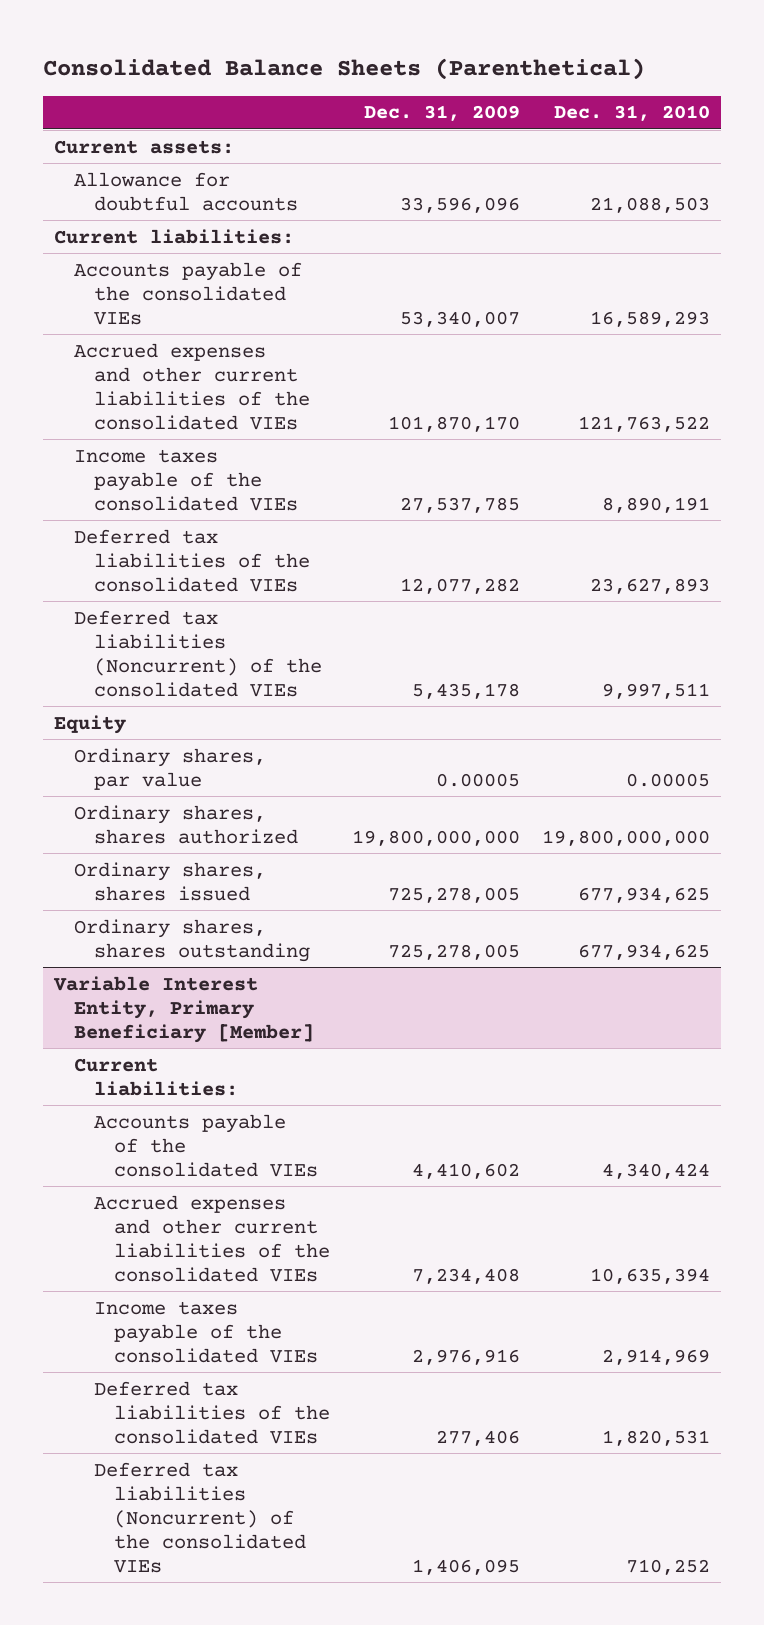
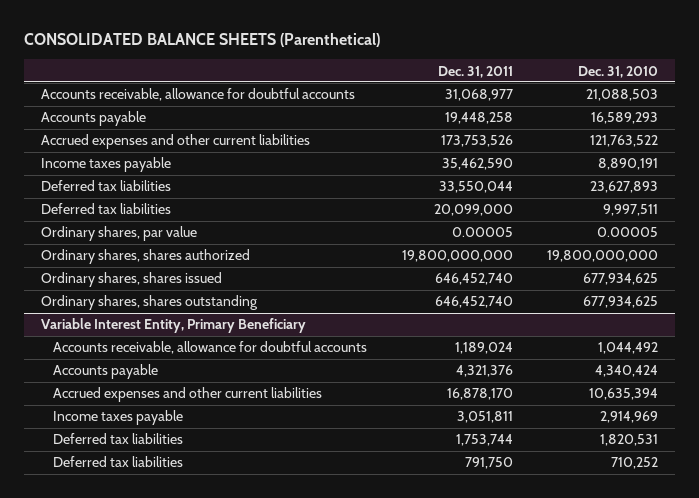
[42,58,645,81] Consolidated Balance Sheets (Parenthetical) -> [23,33,380,48] CONSOLIDATED BALANCE SHEETS (Parenthetical)
[363,105,520,122] Dec. 31, 2009 -> none
none -> [437,65,513,78] Dec. 31, 2011
[53,139,234,154] Current assets: -> none
[53,228,294,244] Current liabilities: -> none
[53,714,126,734] Equity -> none
[73,171,298,211] Allowance for doubtful accounts -> [41,88,356,102] Accounts receivable, allowance for doubtful accounts
[73,261,302,325] Accounts payable of the consolidated VIEs -> [41,111,147,127] Accounts payable
[73,342,310,430] Accrued expenses and other current liabilities of the consolidated VIEs -> [41,134,311,150] Accrued expenses and other current liabilities
[73,448,298,511] Income taxes payable of the consolidated VIEs -> [41,157,172,173] Income taxes payable
[73,528,310,592] Deferred tax liabilities of the consolidated VIEs -> [41,180,172,192] Deferred tax liabilities
[73,609,322,697] Deferred tax liabilities (Noncurrent) of the consolidated VIEs -> [41,203,172,215] Deferred tax liabilities
[73,1057,238,1096] Current liabilities: -> none
[52,975,314,1043] Variable Interest Entity, Primary Beneficiary [Member] -> [41,318,307,334] Variable Interest Entity, Primary Beneficiary
none -> [53,341,368,355] Accounts receivable, allowance for doubtful accounts
[93,1113,318,1177] Accounts payable of the consolidated VIEs -> [53,364,159,380] Accounts payable
[93,1194,330,1282] Accrued expenses and other current liabilities of the consolidated VIEs -> [53,387,323,403] Accrued expenses and other current liabilities
[93,1300,318,1363] Income taxes payable of the consolidated VIEs -> [53,410,184,426] Income taxes payable
[93,1380,330,1444] Deferred tax liabilities of the consolidated VIEs -> [53,433,184,445] Deferred tax liabilities
[93,1461,306,1573] Deferred tax liabilities (Noncurrent) of the consolidated VIEs -> [53,456,184,468] Deferred tax liabilities

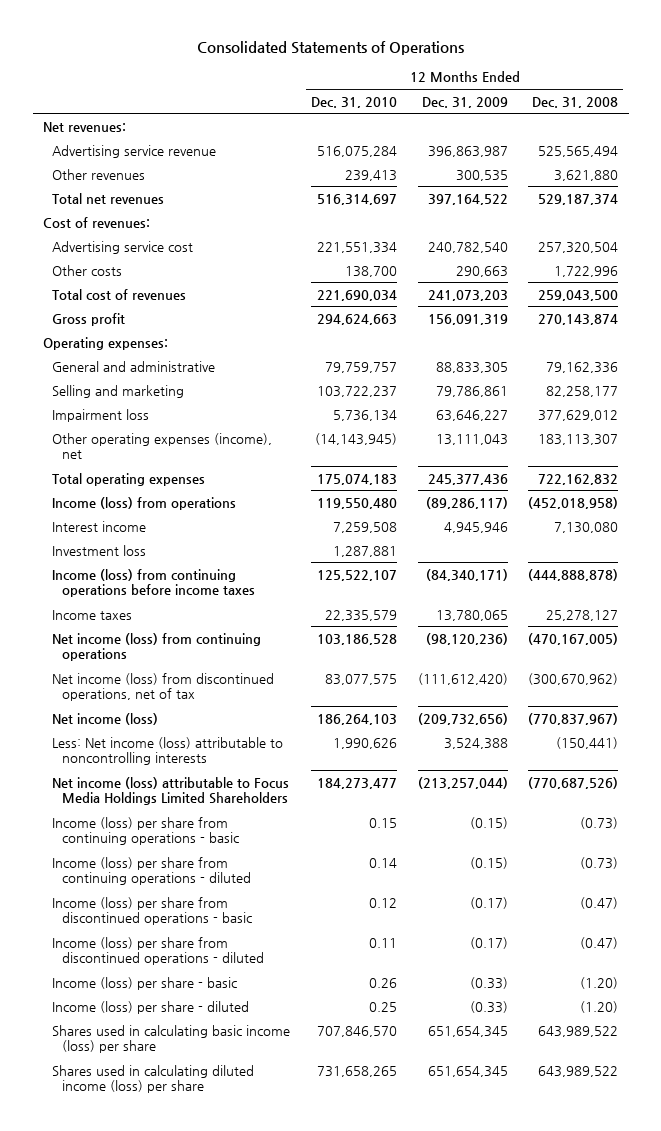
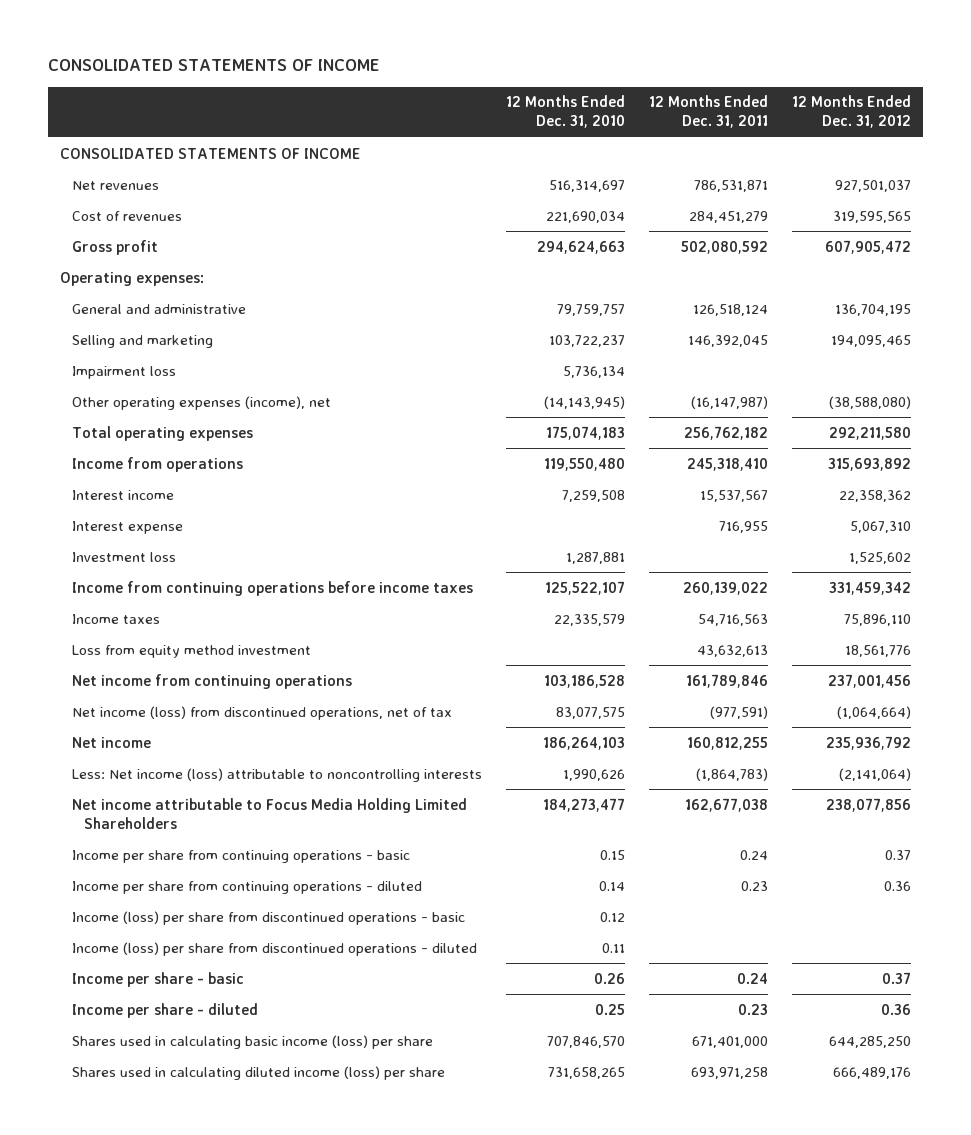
[196,41,464,56] Consolidated Statements of Operations -> [47,59,380,72] CONSOLIDATED STATEMENTS OF INCOME
[421,96,508,108] Dec. 31, 2009 -> none
[532,96,619,108] Dec. 31, 2008 -> none
none -> [649,95,769,129] 12 Months Ended Dec. 31, 2011
none -> [792,95,912,129] 12 Months Ended Dec. 31, 2012
[43,121,127,132] Net revenues: -> none
[52,144,217,158] Advertising service revenue -> none
[52,168,146,180] Other revenues -> none
[43,216,151,228] Cost of revenues: -> none
[52,240,194,254] Advertising service cost -> none
[52,264,123,276] Other costs -> none
none -> [59,147,361,159] CONSOLIDATED STATEMENTS OF INCOME
[52,192,165,204] Total net revenues -> [71,180,159,190] Net revenues
[52,288,187,300] Total cost of revenues -> [71,210,182,221] Cost of revenues
[52,496,237,510] Income (loss) from operations -> [71,456,243,472] Income from operations
none -> [71,520,183,534] Interest expense
[52,568,255,598] Income (loss) from continuing operations before income taxes -> [71,580,473,596] Income from continuing operations before income taxes
none -> [71,644,311,658] Loss from equity method investment
[52,632,262,662] Net income (loss) from continuing operations -> [71,673,352,689] Net income from continuing operations
[52,712,159,725] Net income (loss) -> [71,736,151,748] Net income
[52,776,290,806] Net income (loss) attributable to Focus Media Holdings Limited Shareholders -> [71,797,467,829] Net income attributable to Focus Media Holding Limited Shareholders
[52,816,239,846] Income (loss) per share from continuing operations - basic -> [71,849,410,863] Income per share from continuing operations - basic
[52,856,251,886] Income (loss) per share from continuing operations - diluted -> [71,880,422,894] Income per share from continuing operations - diluted
[52,976,238,990] Income (loss) per share - basic -> [71,971,244,987] Income per share - basic
[52,1000,250,1014] Income (loss) per share - diluted -> [71,1002,258,1018] Income per share - diluted

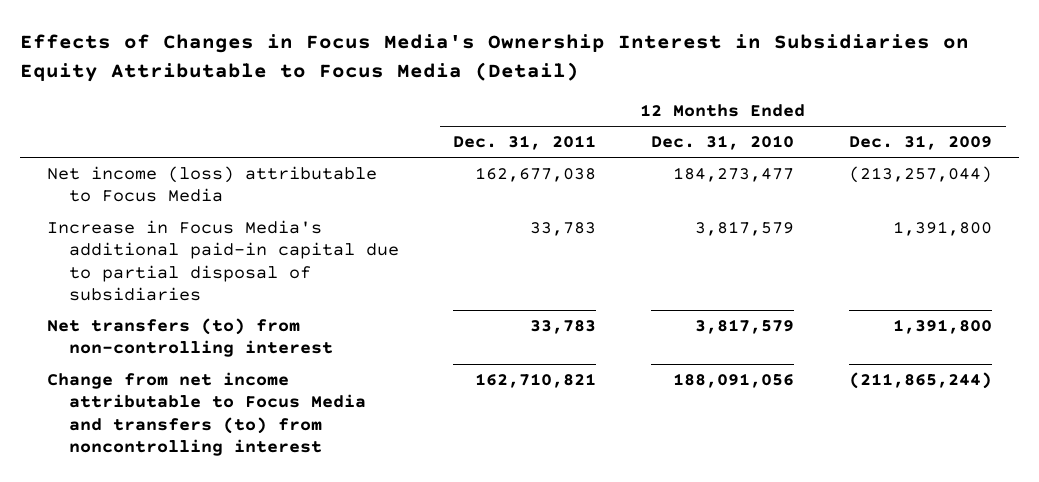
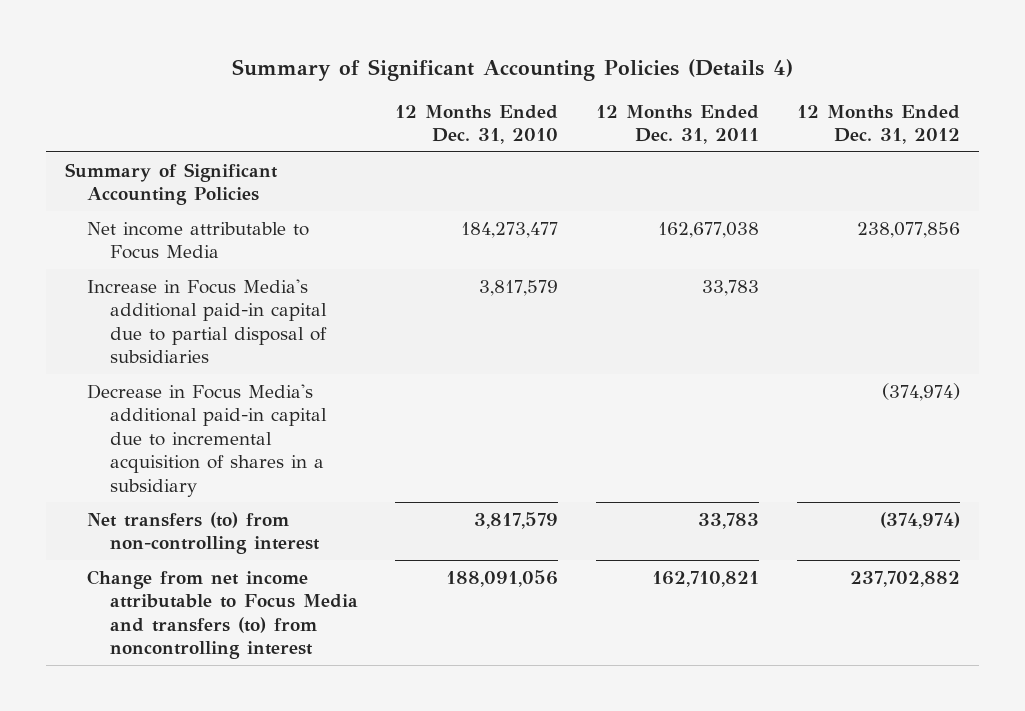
[19,34,969,82] Effects of Changes in Focus Media's Ownership Interest in Subsidiaries on Equity Attributable to Focus Media (Detail) -> [232,59,794,82] Summary of Significant Accounting Policies (Details 4)
[849,135,993,151] Dec. 31, 2009 -> none
none -> [796,104,960,145] 12 Months Ended Dec. 31, 2012
none -> [65,162,279,206] Summary of Significant Accounting Policies
[47,165,378,203] Net income (loss) attributable to Focus Media -> [87,221,310,260] Net income attributable to Focus Media
none -> [87,383,327,497] Decrease in Focus Media's additional paid-in capital due to incremental acquisition of shares in a subsidiary

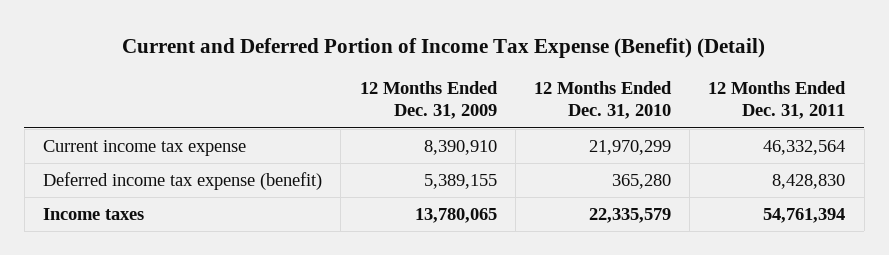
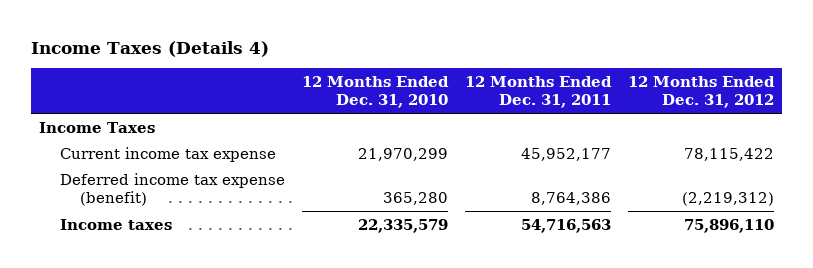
[122,37,766,58] Current and Deferred Portion of Income Tax Expense (Benefit) (Detail) -> [30,40,269,57] Income Taxes (Details 4)
[359,81,498,120] 12 Months Ended Dec. 31, 2009 -> none
none -> [627,76,775,109] 12 Months Ended Dec. 31, 2012
none -> [39,121,156,133] Income Taxes
[763,140,846,156] 46,332,564 -> [520,147,611,161] 45,952,177
[772,174,846,190] 8,428,830 -> [530,191,611,205] 8,764,386
[763,208,846,224] 54,761,394 -> [520,218,611,233] 54,716,563

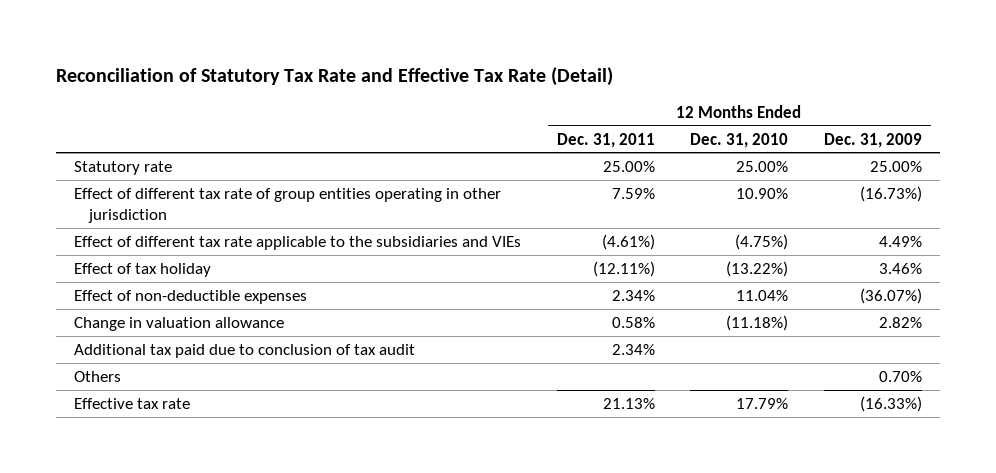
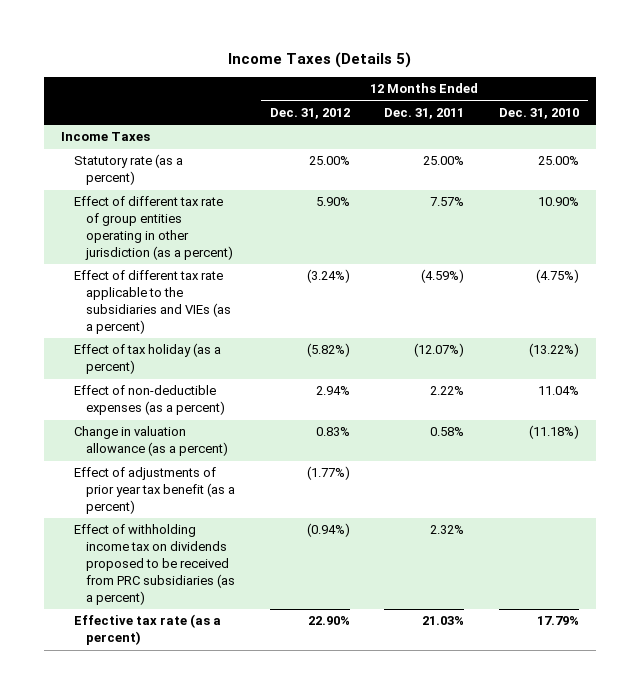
[56,67,614,87] Reconciliation of Statutory Tax Rate and Effective Tax Rate (Detail) -> [227,51,411,68] Income Taxes (Details 5)
[824,132,923,148] Dec. 31, 2009 -> none
none -> [269,107,350,119] Dec. 31, 2012
[73,343,415,358] Additional tax paid due to conclusion of tax audit -> none
[73,370,121,382] Others -> none
none -> [60,132,150,142] Income Taxes
[73,160,172,175] Statutory rate -> [73,154,183,186] Statutory rate (as a percent)
[73,187,501,224] Effect of different tax rate of group entities operating in other jurisdiction -> [73,196,234,261] Effect of different tax rate of group entities operating in other jurisdiction (as a percent)
[611,187,655,199] 7.59% -> [430,197,465,207] 7.57%
[73,235,521,250] Effect of different tax rate applicable to the subsidiaries and VIEs -> [73,270,232,335] Effect of different tax rate applicable to the subsidiaries and VIEs (as a percent)
[601,233,655,250] (4.61%) -> [421,269,465,284] (4.59%)
[73,262,211,277] Effect of tax holiday -> [73,343,221,375] Effect of tax holiday (as a percent)
[592,260,655,277] (12.11%) -> [414,343,465,358] (12.07%)
[73,289,307,304] Effect of non-deductible expenses -> [73,385,226,416] Effect of non-deductible expenses (as a percent)
[611,289,655,301] 2.34% -> [430,386,465,396] 2.22%
[73,316,284,331] Change in valuation allowance -> [73,426,229,457] Change in valuation allowance (as a percent)
none -> [73,467,236,515] Effect of adjustments of prior year tax benefit (as a percent)
none -> [73,524,236,606] Effect of withholding income tax on dividends proposed to be received from PRC subsidiaries (as a percent)
[73,397,190,409] Effective tax rate -> [73,614,221,646] Effective tax rate (as a percent)
[602,397,655,409] 21.13% -> [422,616,465,626] 21.03%

